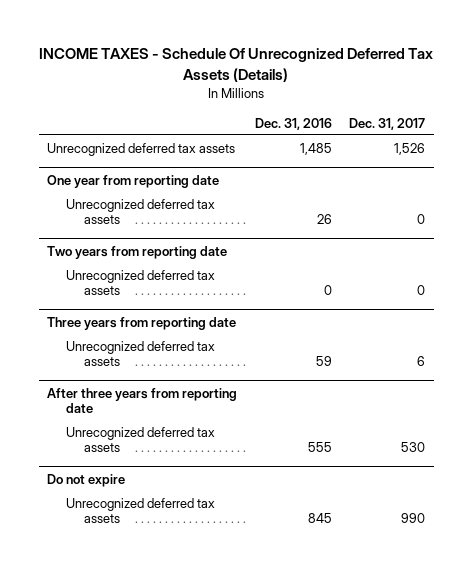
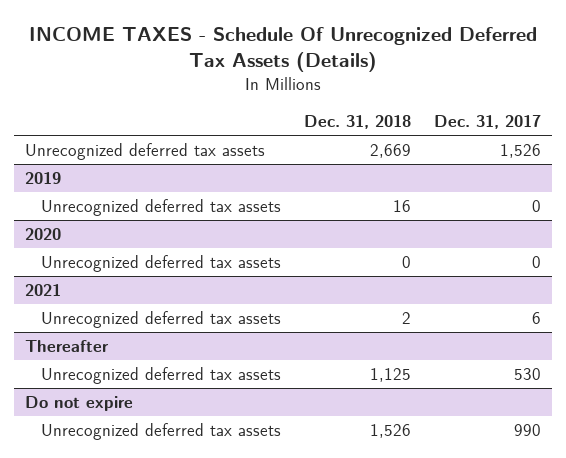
[254,117,332,130] Dec. 31, 2016 -> none
none -> [303,115,411,130] Dec. 31, 2018
[47,174,220,188] One year from reporting date -> [25,171,62,184] 2019
[47,245,228,259] Two years from reporting date -> [25,227,62,240] 2020
[47,316,237,330] Three years from reporting date -> [25,283,62,296] 2021
[47,387,238,414] After three years from reporting date -> [25,339,110,352] Thereafter

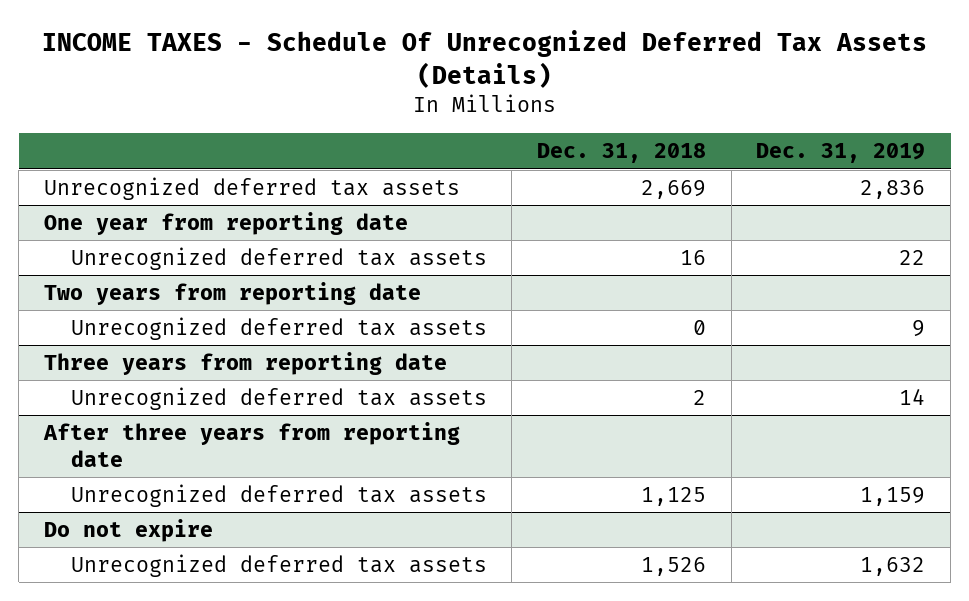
[433,115,541,130] Dec. 31, 2017 -> none
none -> [756,143,926,164] Dec. 31, 2019
[25,171,62,184] 2019 -> [43,211,408,235] One year from reporting date
[25,227,62,240] 2020 -> [43,281,421,305] Two years from reporting date
[25,283,62,296] 2021 -> [43,351,447,375] Three years from reporting date
[25,339,110,352] Thereafter -> [42,421,460,467] After three years from reporting date

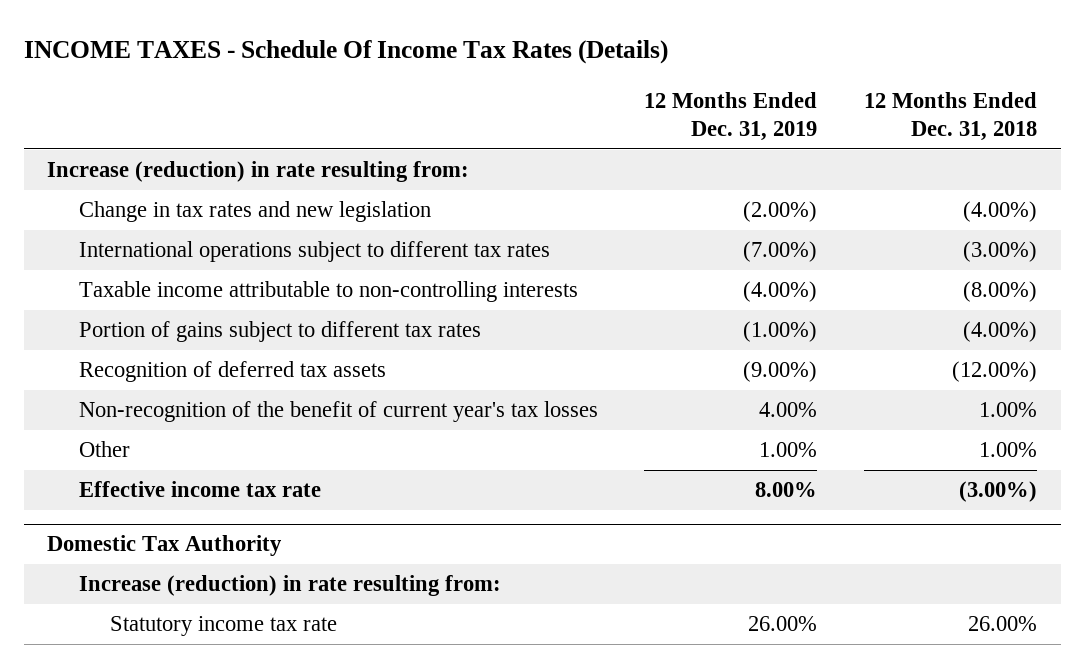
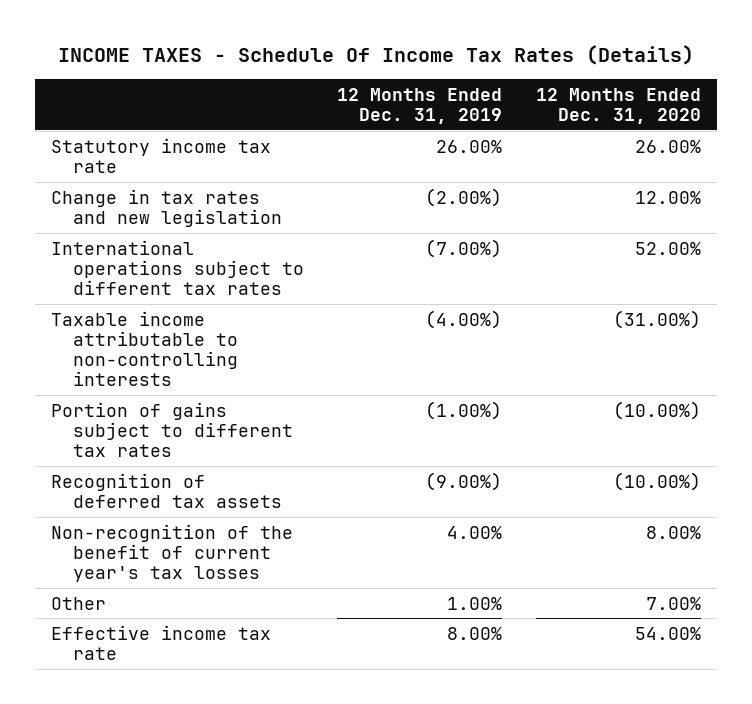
[864,91,1038,142] 12 Months Ended Dec. 31, 2018 -> none
none -> [535,87,701,124] 12 Months Ended Dec. 31, 2020
[47,161,470,183] Increase (reduction) in rate resulting from: -> none
none -> [51,137,272,173] Statutory income tax rate
[47,535,283,557] Domestic Tax Authority -> none
[78,575,501,597] Increase (reduction) in rate resulting from: -> none
[110,616,338,637] Statutory income tax rate -> none

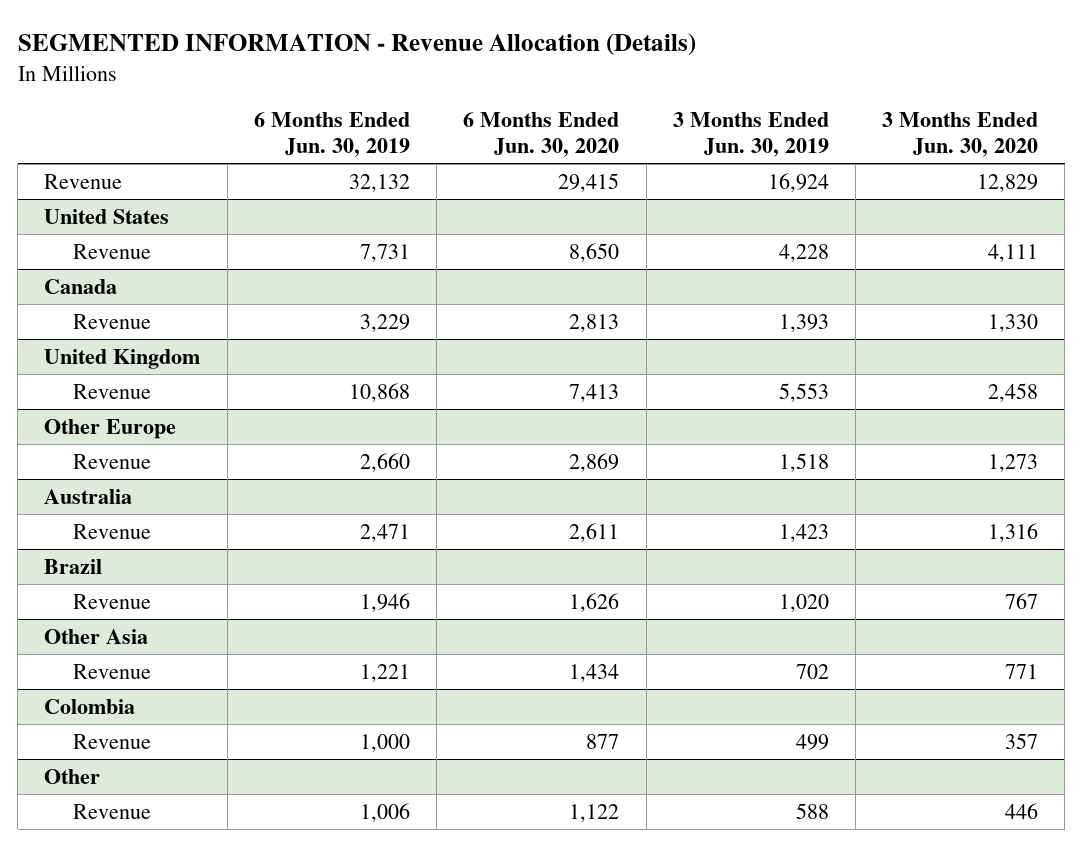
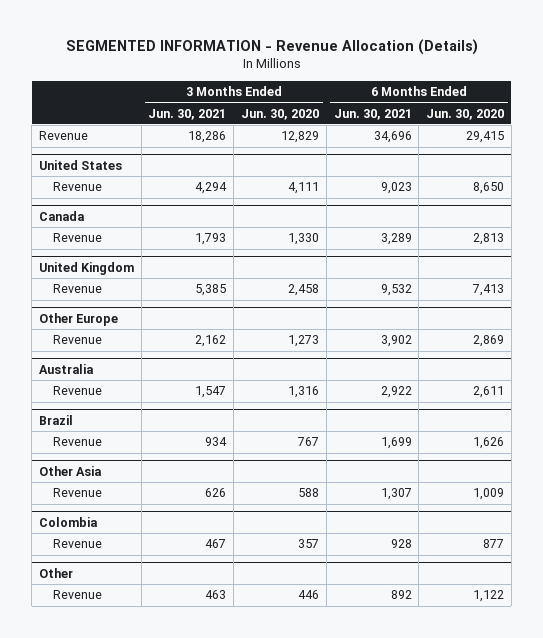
[253,112,410,157] 6 Months Ended Jun. 30, 2019 -> none
[672,112,829,157] 3 Months Ended Jun. 30, 2019 -> none
none -> [148,108,227,120] Jun. 30, 2021
none -> [333,108,412,120] Jun. 30, 2021
[569,663,620,682] 1,434 -> [473,488,505,501] 1,009
[1005,663,1039,679] 771 -> [298,488,320,498] 588

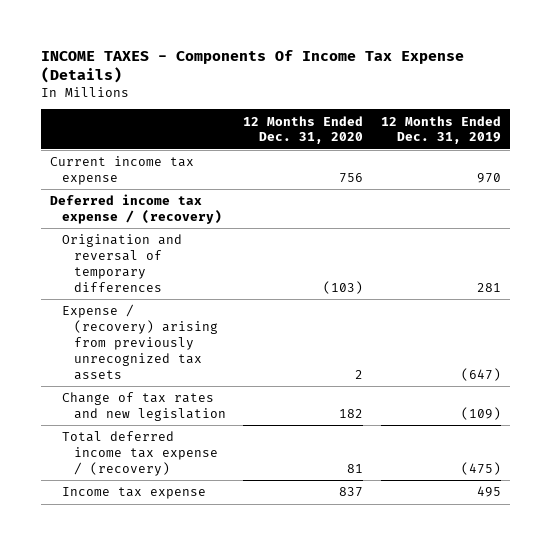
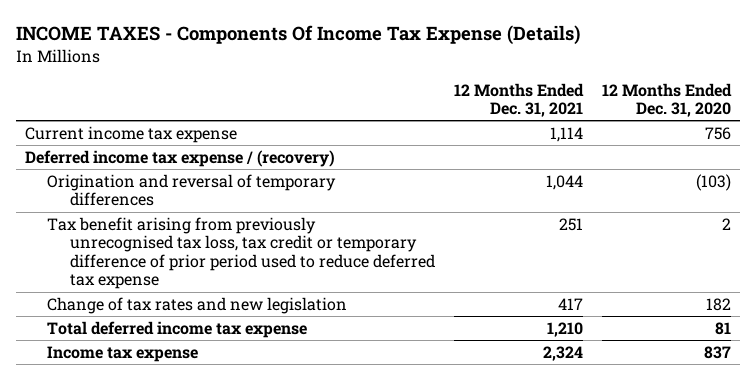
[380,115,501,145] 12 Months Ended Dec. 31, 2019 -> none
none -> [453,82,584,118] 12 Months Ended Dec. 31, 2021
[61,304,219,380] Expense / (recovery) arising from previously unrecognized tax assets -> [47,216,435,290] Tax benefit arising from previously unrecognised tax loss, tax credit or temporary difference of prior period used to reduce deferred tax expense
[61,431,219,476] Total deferred income tax expense / (recovery) -> [47,320,308,338] Total deferred income tax expense

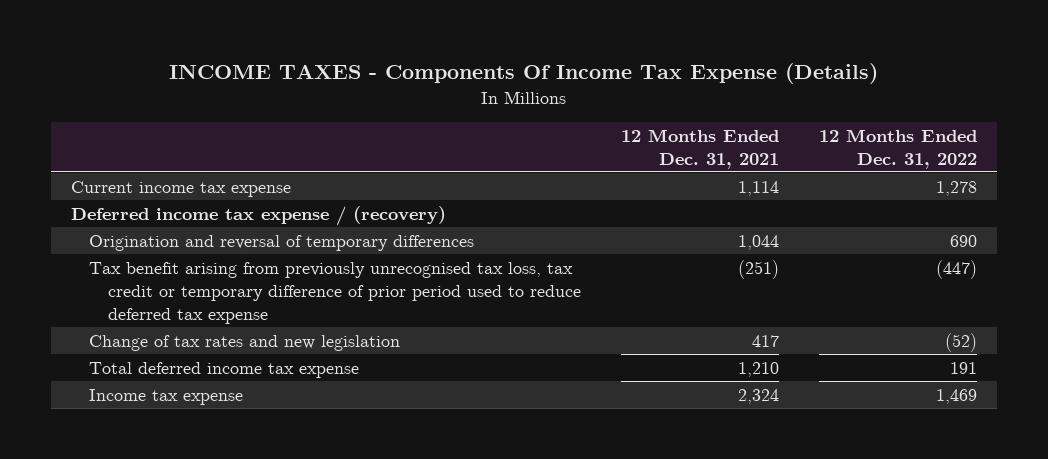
[601,82,732,118] 12 Months Ended Dec. 31, 2020 -> none
none -> [818,128,977,169] 12 Months Ended Dec. 31, 2022
[558,217,583,231] 251 -> [738,259,780,279] (251)

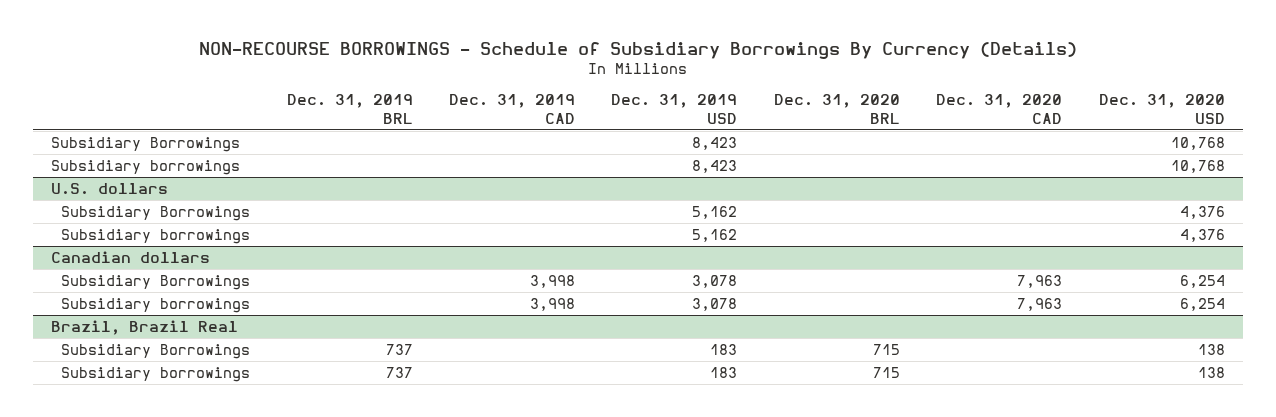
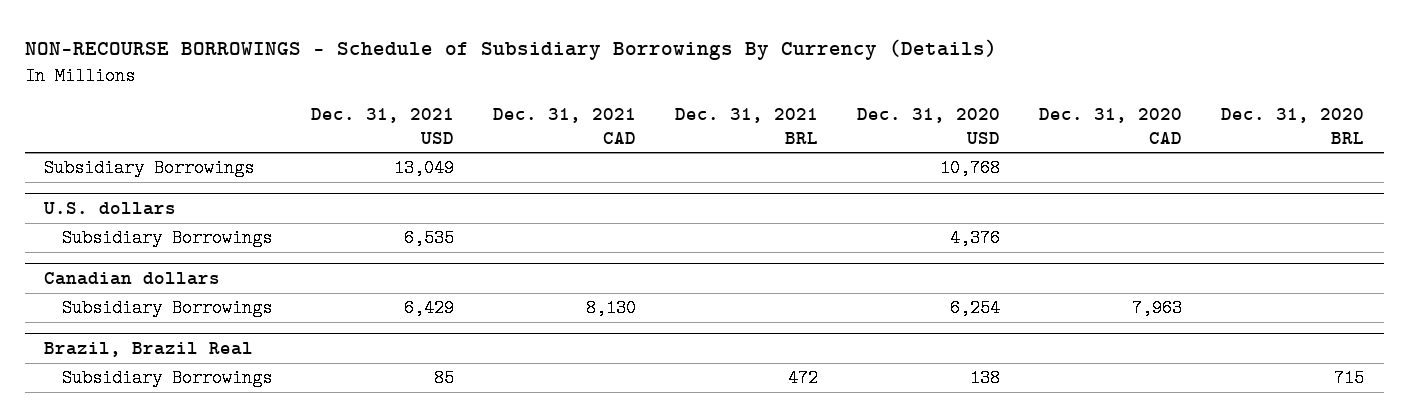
[286,94,413,124] Dec. 31, 2019 BRL -> none
[449,94,576,124] Dec. 31, 2019 CAD -> none
[611,94,738,124] Dec. 31, 2019 USD -> none
none -> [311,108,455,144] Dec. 31, 2021 USD
none -> [493,108,637,144] Dec. 31, 2021 CAD
none -> [675,108,819,144] Dec. 31, 2021 BRL
[51,159,241,175] Subsidiary borrowings -> none
[61,228,251,244] Subsidiary borrowings -> none
[61,297,251,313] Subsidiary borrowings -> none
[61,366,251,382] Subsidiary borrowings -> none

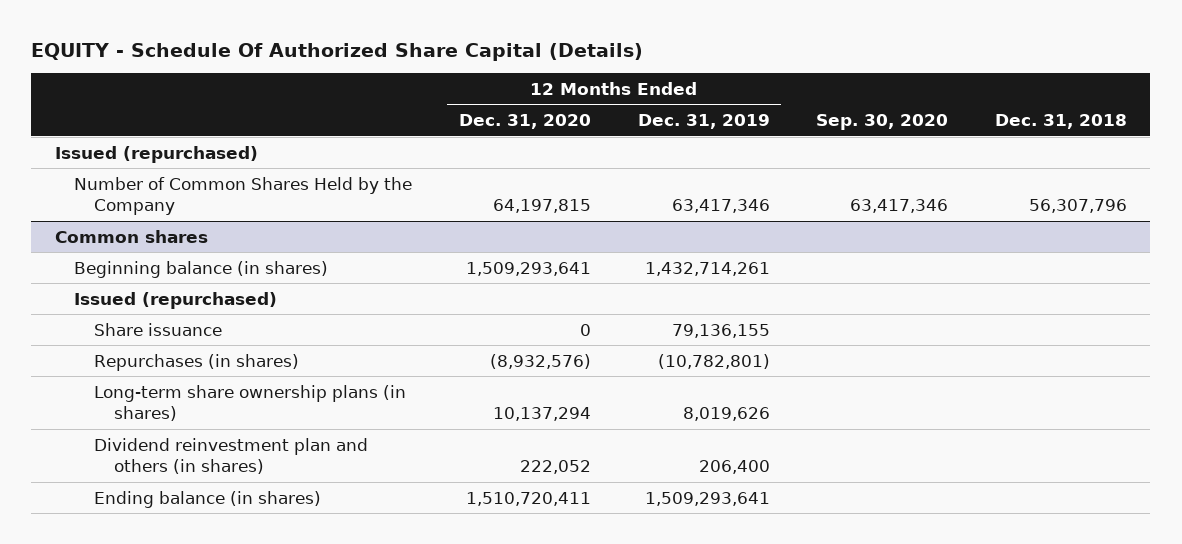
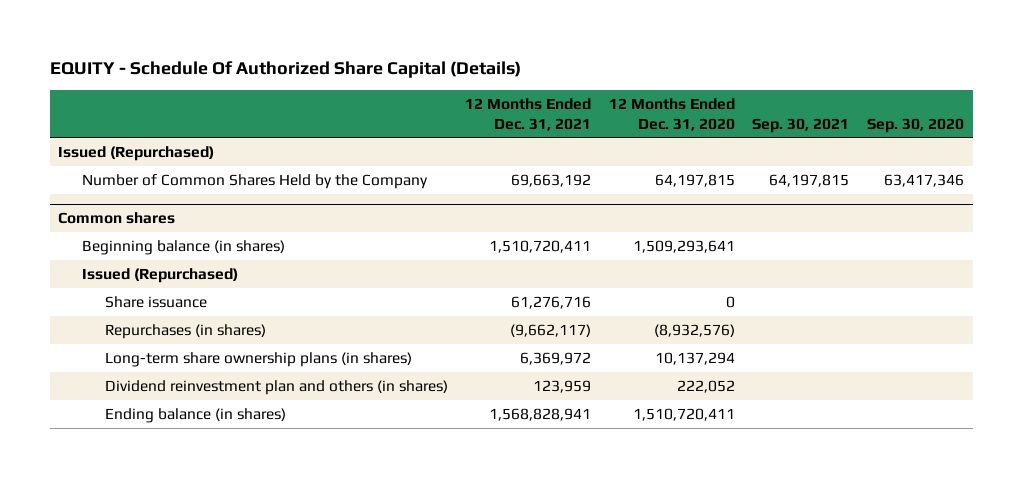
[637,114,770,130] Dec. 31, 2019 -> none
[994,114,1127,130] Dec. 31, 2018 -> none
none -> [465,97,592,131] 12 Months Ended Dec. 31, 2021
none -> [752,117,850,133] Sep. 30, 2021
[54,145,258,163] Issued (repurchased) -> [58,145,215,161] Issued (Repurchased)
[74,291,278,309] Issued (repurchased) -> [81,267,238,283] Issued (Repurchased)

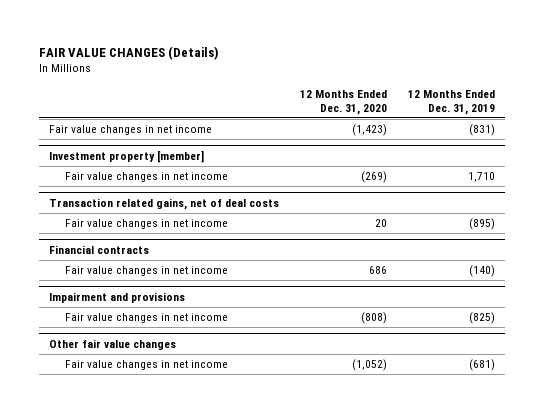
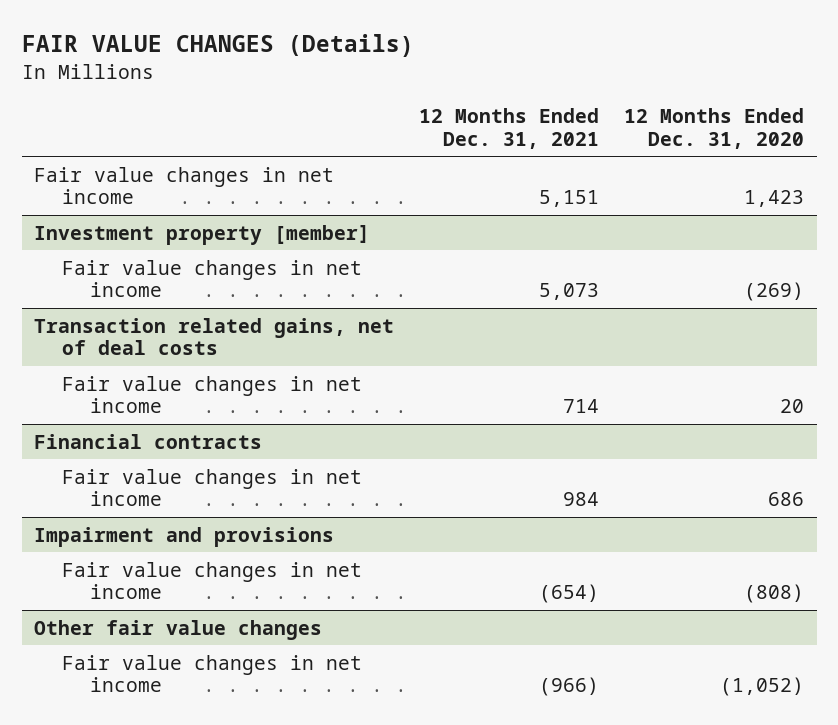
[407,90,495,115] 12 Months Ended Dec. 31, 2019 -> none
none -> [419,108,600,149] 12 Months Ended Dec. 31, 2021
[352,124,388,137] (1,423) -> [744,190,805,208] 1,423

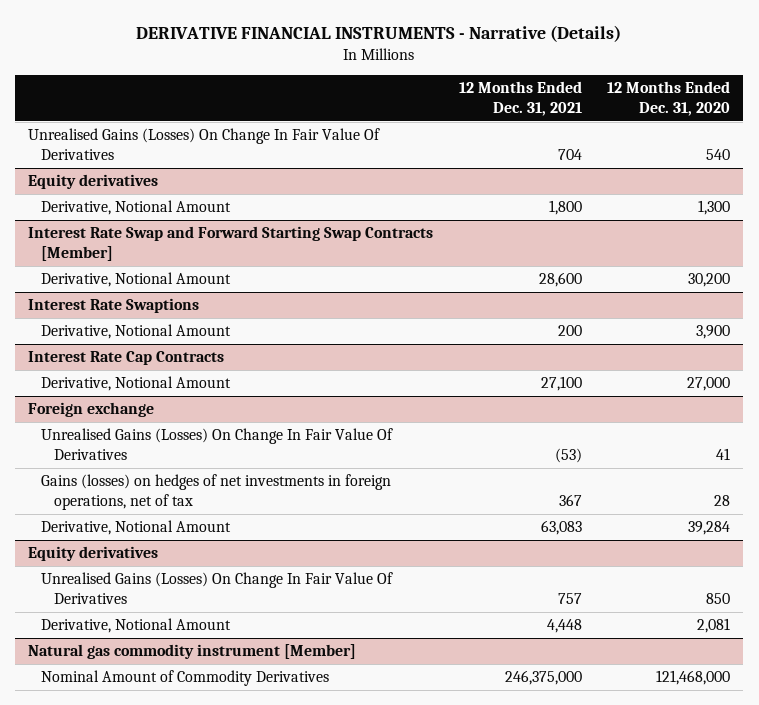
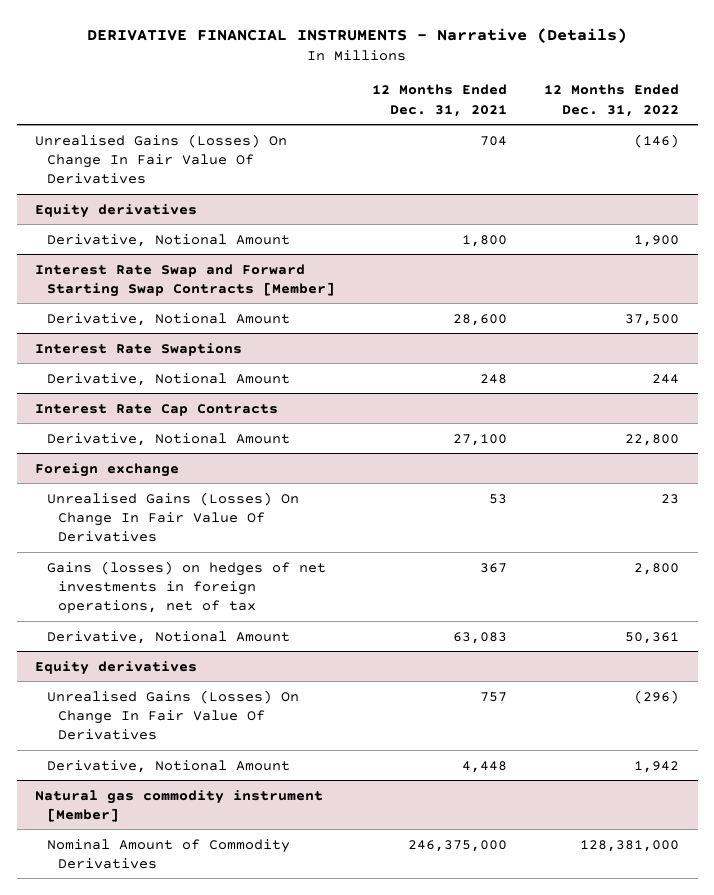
[607,81,731,116] 12 Months Ended Dec. 31, 2020 -> none
none -> [544,84,680,117] 12 Months Ended Dec. 31, 2022
[557,325,582,337] 200 -> [479,373,507,384] 248
[554,447,582,463] (53) -> [488,493,507,504] 53

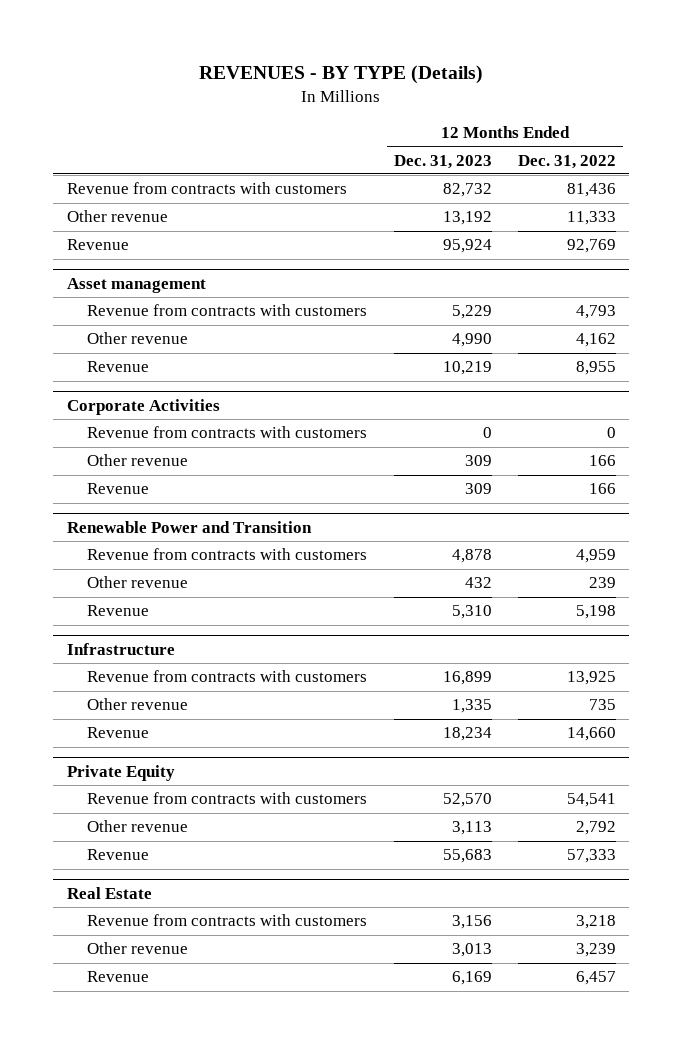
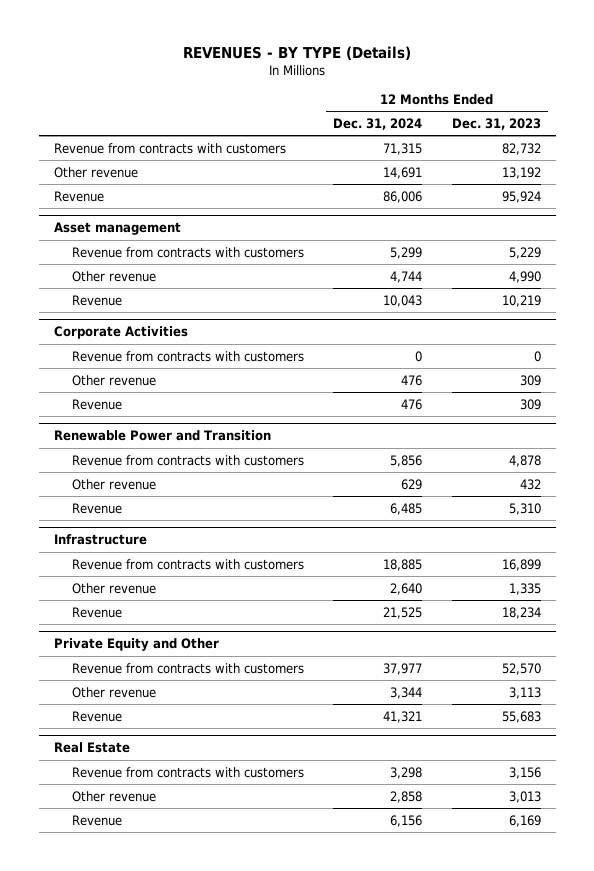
[518,154,617,169] Dec. 31, 2022 -> none
none -> [333,117,423,130] Dec. 31, 2024
[66,764,175,781] Private Equity -> [53,638,219,652] Private Equity and Other

